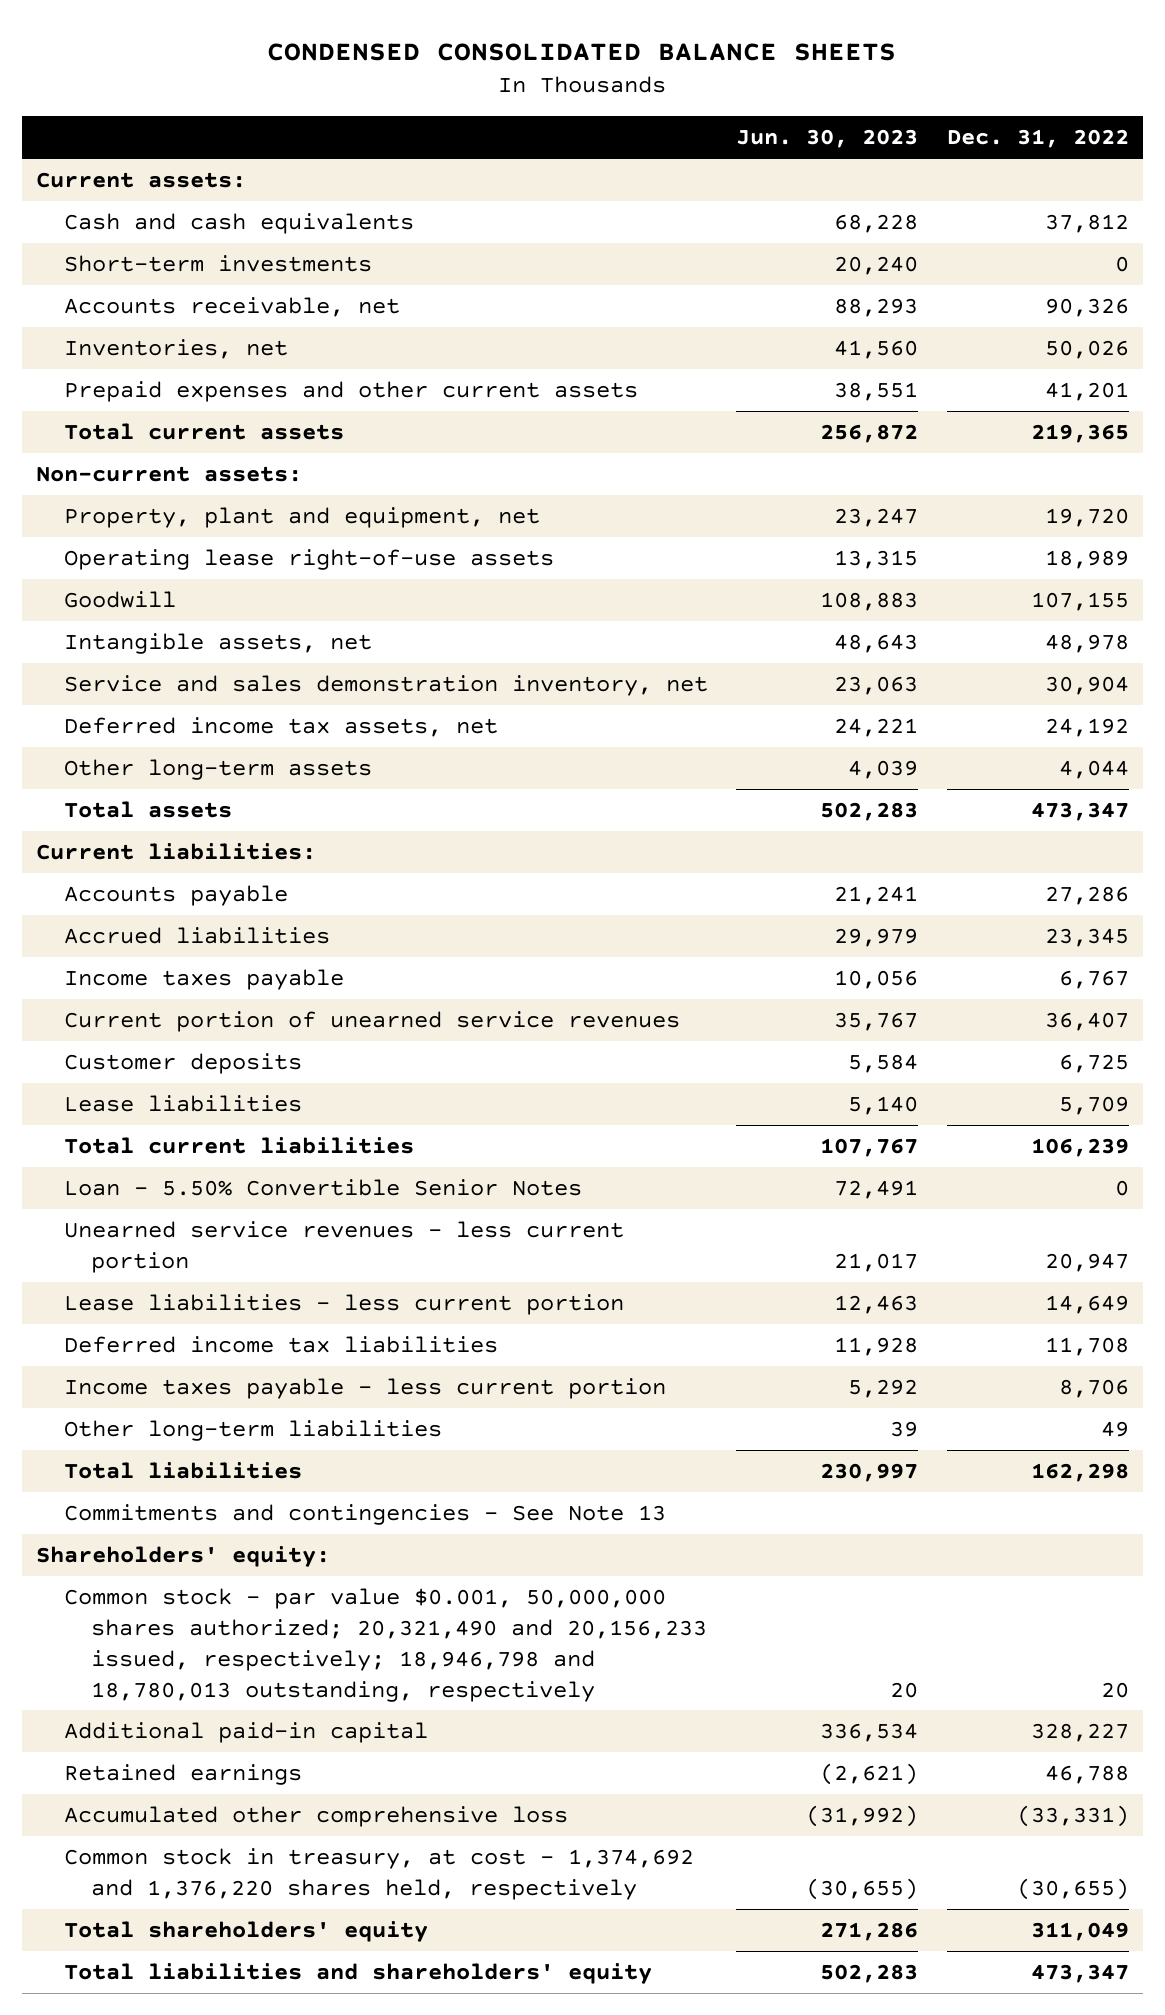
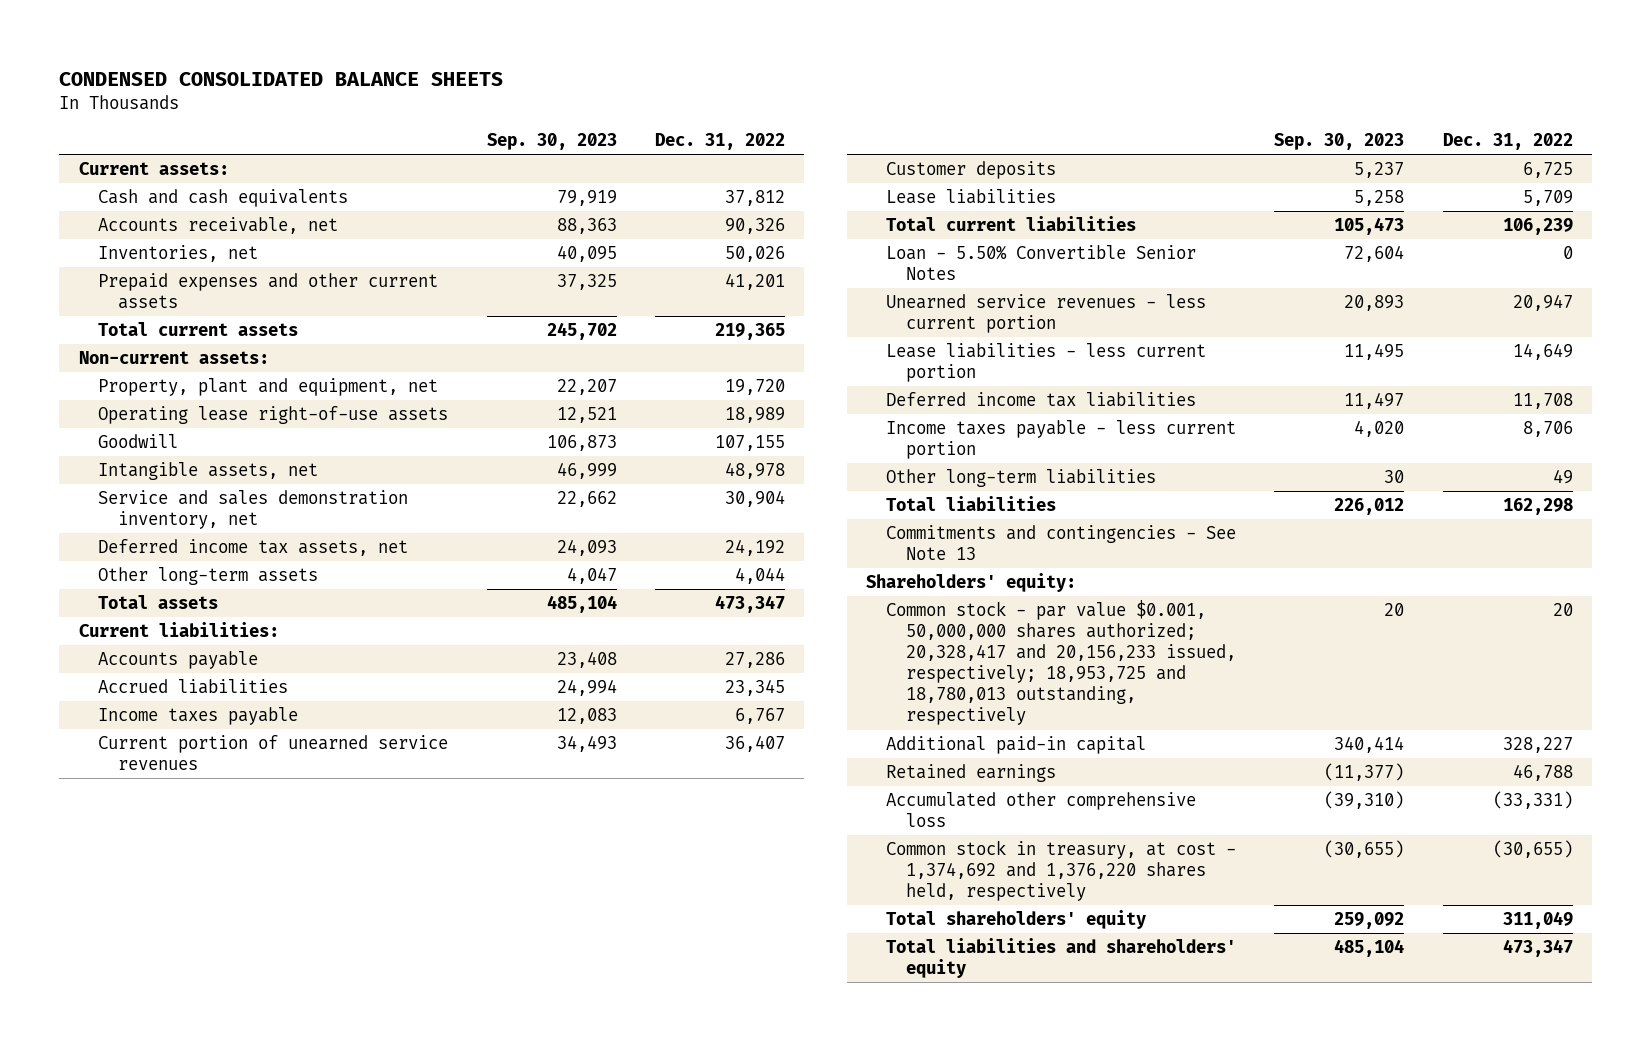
[736,129,919,149] Jun. 30, 2023 -> none
none -> [486,132,617,150] Sep. 30, 2023
[63,254,372,272] Short-term investments -> none
[63,1587,707,1702] Common stock - par value $0.001, 50,000,000 shares authorized; 20,321,490 and 20,156,233 issued, respectively; 18,946,798 and 18,780,013 outstanding, respectively -> [885,600,1236,726] Common stock - par value $0.001, 50,000,000 shares authorized; 20,328,417 and 20,156,233 issued, respectively; 18,953,725 and 18,780,013 outstanding, respectively

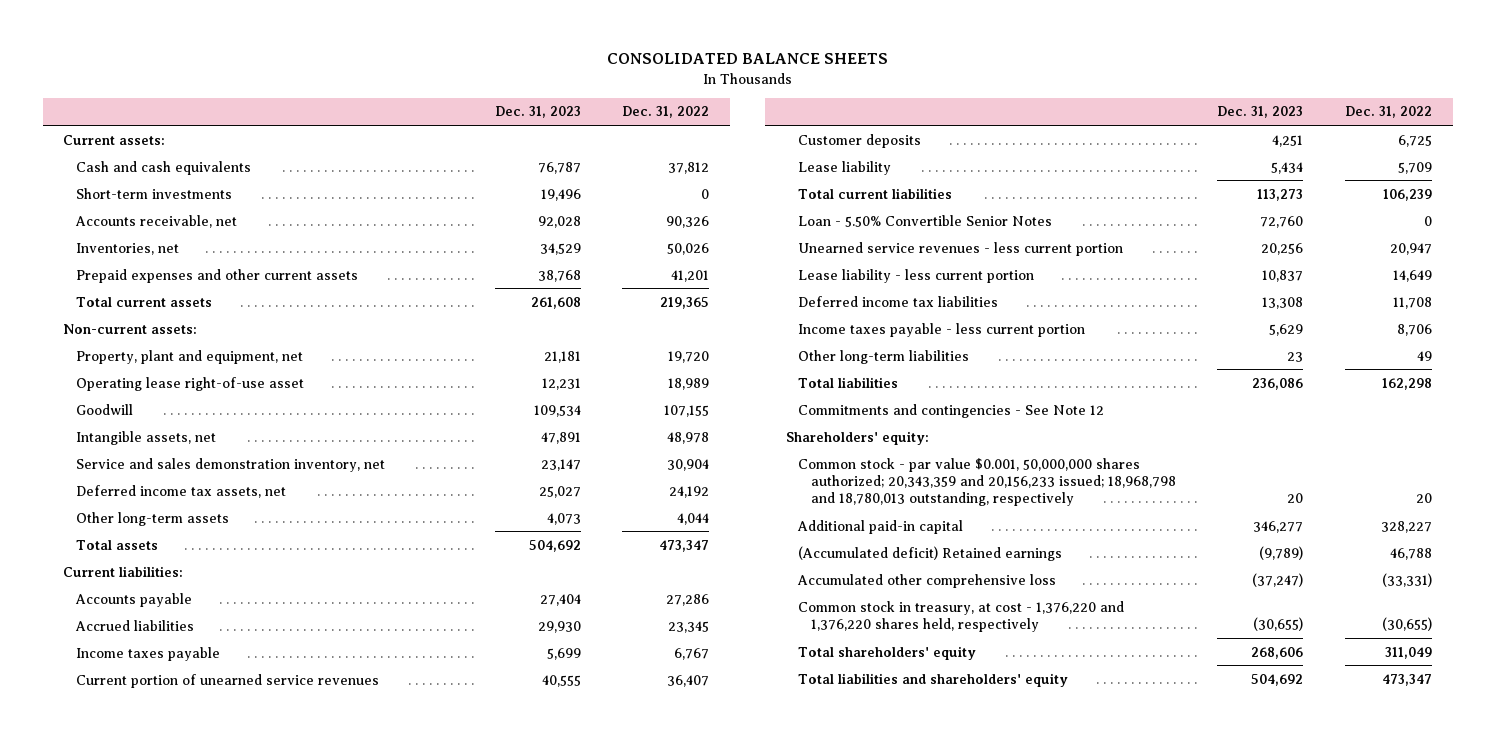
[59,71,504,86] CONDENSED CONSOLIDATED BALANCE SHEETS -> [606,53,888,65] CONSOLIDATED BALANCE SHEETS
[486,132,617,150] Sep. 30, 2023 -> none
none -> [494,106,581,119] Dec. 31, 2023
none -> [75,187,232,199] Short-term investments
[98,406,449,425] Operating lease right-of-use assets -> [75,376,304,391] Operating lease right-of-use asset
[885,189,1056,205] Lease liabilities -> [798,160,892,175] Lease liability
[885,343,1206,383] Lease liabilities - less current portion -> [798,268,1035,283] Lease liability - less current portion
[885,525,1236,561] Commitments and contingencies - See Note 13 -> [798,403,1105,418] Commitments and contingencies - See Note 12
[885,600,1236,726] Common stock - par value $0.001, 50,000,000 shares authorized; 20,328,417 and 20,156,233 issued, respectively; 18,953,725 and 18,780,013 outstanding, respectively -> [798,457,1176,507] Common stock - par value $0.001, 50,000,000 shares authorized; 20,343,359 and 20,156,233 issued; 18,968,798 and 18,780,013 outstanding, respectively
[885,764,1056,783] Retained earnings -> [798,545,1063,561] (Accumulated deficit) Retained earnings
[885,840,1236,902] Common stock in treasury, at cost - 1,374,692 and 1,376,220 shares held, respectively -> [798,600,1125,632] Common stock in treasury, at cost - 1,376,220 and 1,376,220 shares held, respectively

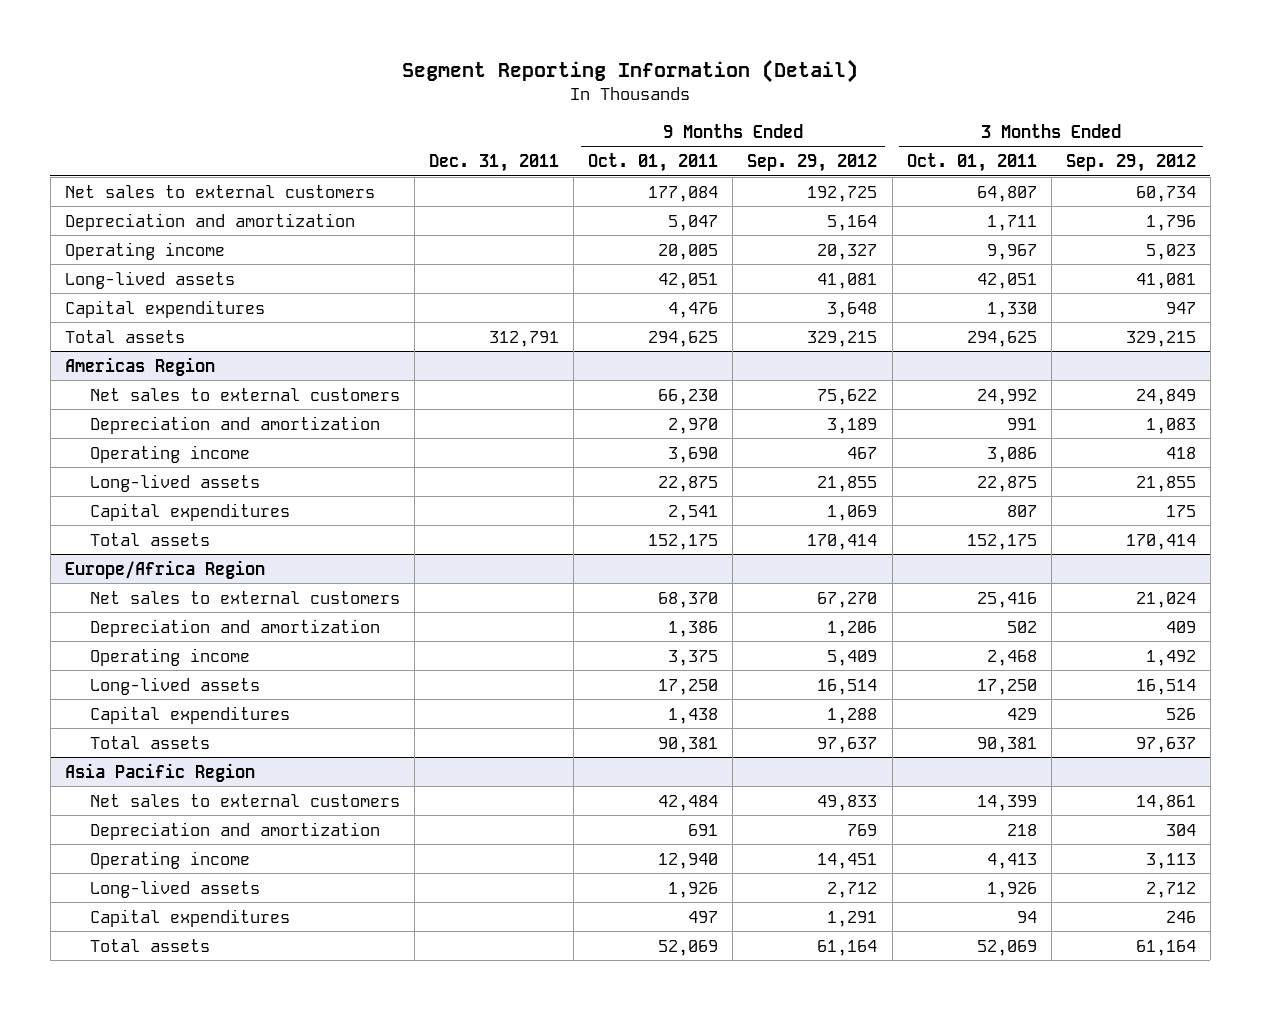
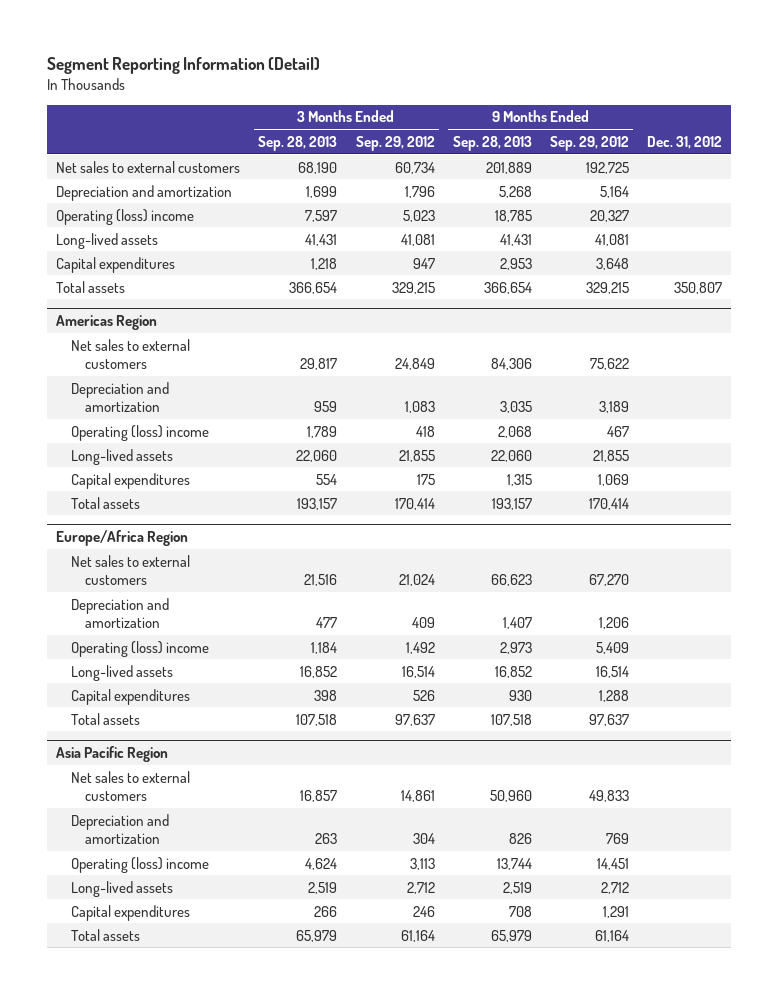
[429,154,560,173] Dec. 31, 2011 -> none
[588,153,719,173] Oct. 01, 2011 -> none
[906,153,1037,173] Oct. 01, 2011 -> none
none -> [258,135,338,151] Sep. 28, 2013
none -> [452,135,532,151] Sep. 28, 2013
none -> [647,135,723,149] Dec. 31, 2012
[64,241,225,260] Operating income -> [56,208,195,225] Operating (loss) income
[89,444,250,463] Operating income -> [70,424,209,441] Operating (loss) income
[89,647,250,666] Operating income -> [70,640,209,657] Operating (loss) income
[89,850,250,869] Operating income -> [70,856,209,873] Operating (loss) income

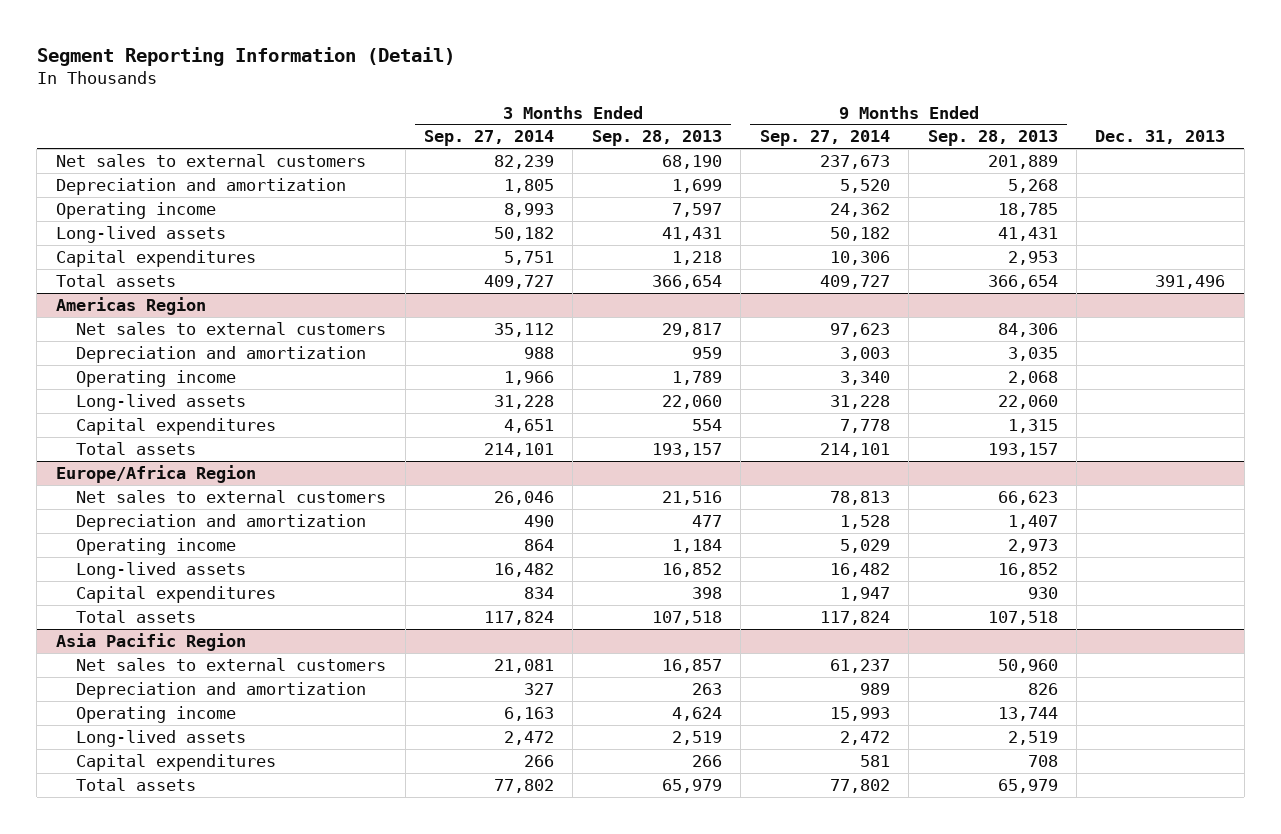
[355,135,435,151] Sep. 29, 2012 -> none
[549,135,629,151] Sep. 29, 2012 -> none
[647,135,723,149] Dec. 31, 2012 -> none
none -> [424,130,555,147] Sep. 27, 2014
none -> [759,130,890,147] Sep. 27, 2014
none -> [1095,130,1226,145] Dec. 31, 2013
[56,208,195,225] Operating (loss) income -> [55,201,216,219] Operating income
[70,424,209,441] Operating (loss) income -> [76,369,237,387] Operating income
[70,640,209,657] Operating (loss) income -> [76,537,237,555] Operating income
[70,856,209,873] Operating (loss) income -> [76,705,237,723] Operating income

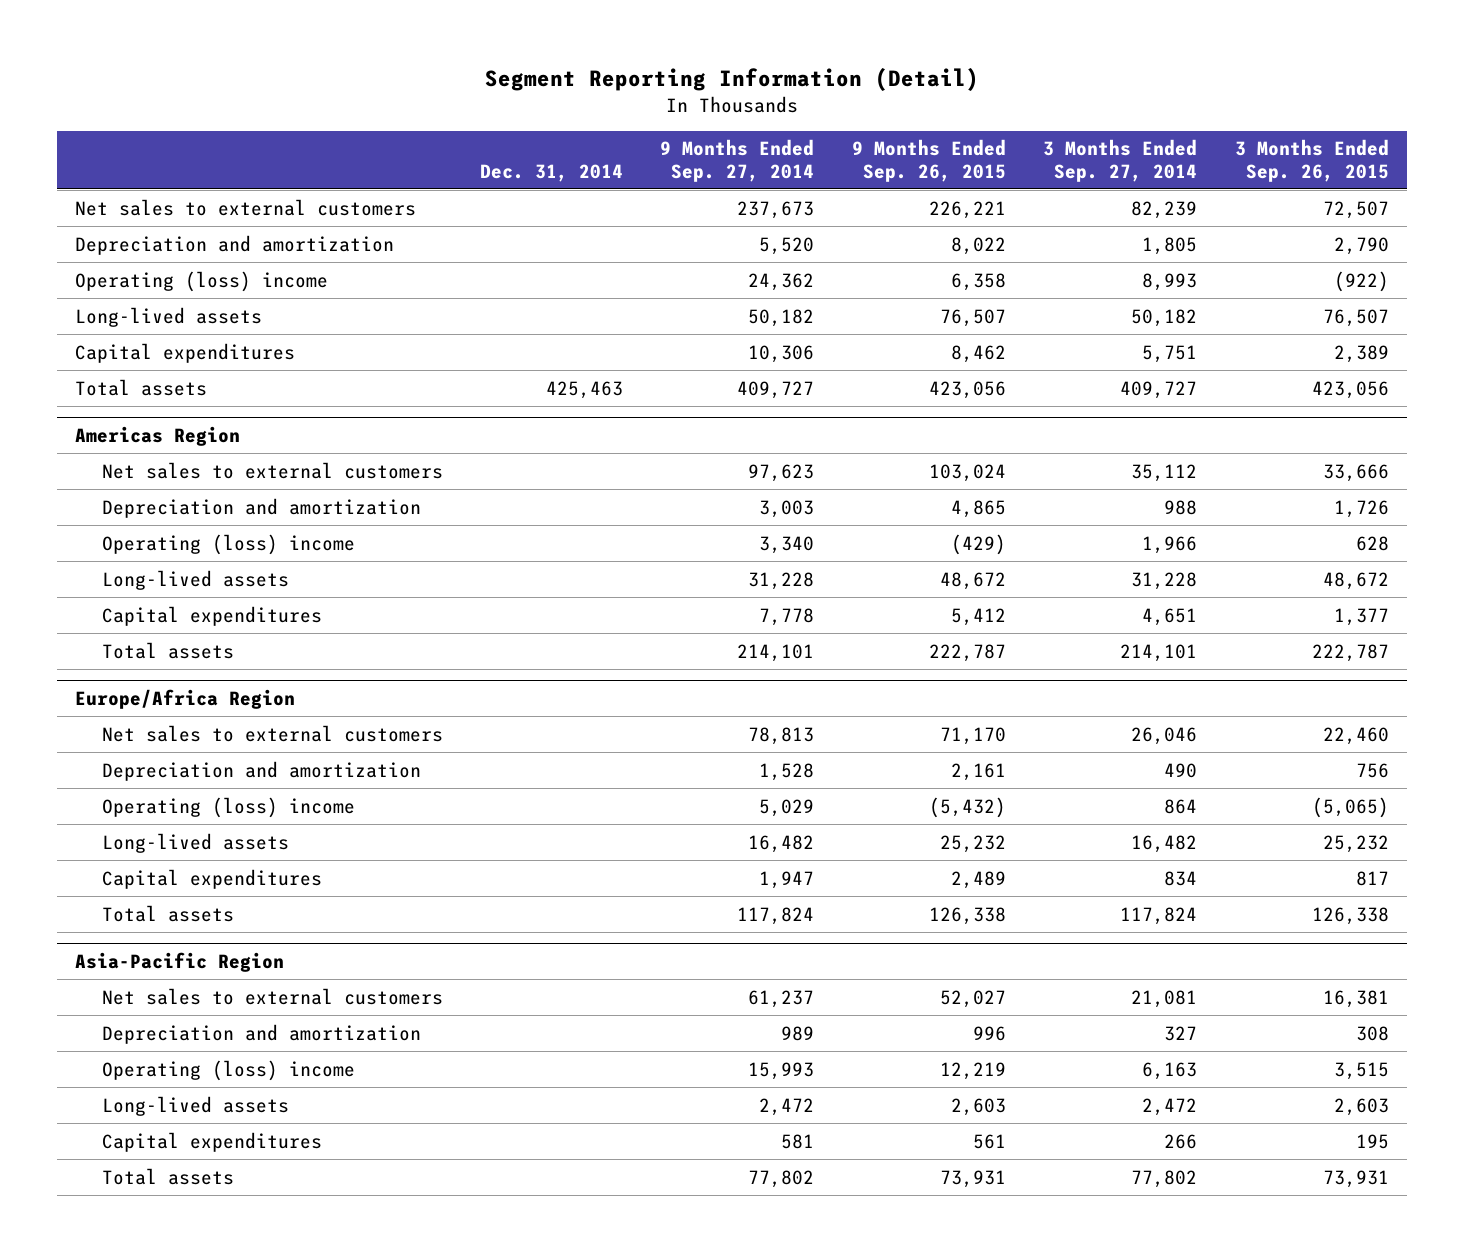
[591,130,722,147] Sep. 28, 2013 -> none
[927,130,1058,147] Sep. 28, 2013 -> none
[1095,130,1226,145] Dec. 31, 2013 -> none
none -> [480,163,624,182] Dec. 31, 2014
none -> [851,139,1006,182] 9 Months Ended Sep. 26, 2015
none -> [1234,139,1389,182] 3 Months Ended Sep. 26, 2015
[55,201,216,219] Operating income -> [75,270,329,292] Operating (loss) income
[76,369,237,387] Operating income -> [101,533,355,555] Operating (loss) income
[76,537,237,555] Operating income -> [101,796,355,818] Operating (loss) income
[55,632,246,651] Asia Pacific Region -> [75,951,285,972] Asia-Pacific Region
[76,705,237,723] Operating income -> [101,1059,355,1081] Operating (loss) income

